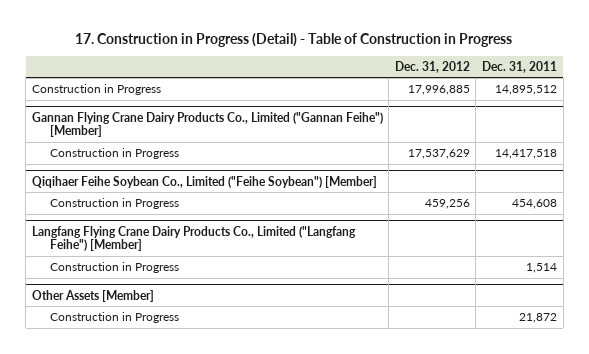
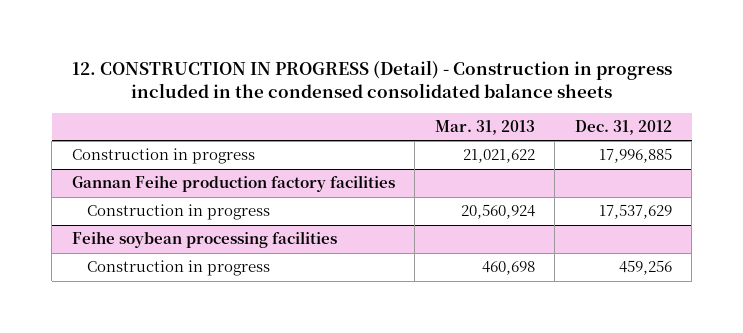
[75,32,513,47] 17. Construction in Progress (Detail) - Table of Construction in Progress -> [71,59,672,98] 12. CONSTRUCTION IN PROGRESS (Detail) - Construction in progress included in the condensed consolidated balance sheets
[482,60,558,73] Dec. 31, 2011 -> none
none -> [434,119,535,135] Mar. 31, 2013
[31,111,383,138] Gannan Flying Crane Dairy Products Co., Limited ("Gannan Feihe") [Member] -> none
[31,175,377,188] Qiqihaer Feihe Soybean Co., Limited ("Feihe Soybean") [Member] -> none
[31,225,356,252] Langfang Flying Crane Dairy Products Co., Limited ("Langfang Feihe") [Member] -> none
[50,262,180,274] Construction in Progress -> none
[31,289,154,302] Other Assets [Member] -> none
[50,312,180,324] Construction in Progress -> none
[31,84,161,96] Construction in Progress -> [71,148,255,165] Construction in progress
none -> [71,175,395,193] Gannan Feihe production factory facilities
[50,148,180,160] Construction in Progress -> [87,204,271,221] Construction in progress
none -> [71,231,337,249] Feihe soybean processing facilities
[50,198,180,210] Construction in Progress -> [87,260,271,277] Construction in progress

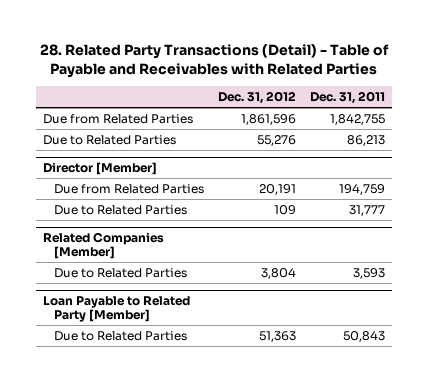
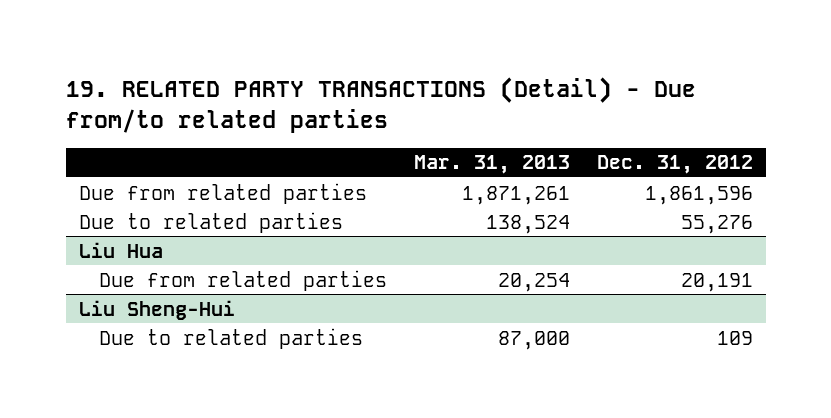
[40,44,390,78] 28. Related Party Transactions (Detail) - Table of Payable and Receivables with Related Parties -> [65,76,696,133] 19. RELATED PARTY TRANSACTIONS (Detail) - Due from/to related parties
[309,90,385,104] Dec. 31, 2011 -> none
none -> [413,155,570,175] Mar. 31, 2013
[43,162,158,176] Director [Member] -> none
[43,232,165,260] Related Companies [Member] -> none
[54,267,188,278] Due to Related Parties -> none
[43,296,191,323] Loan Payable to Related Party [Member] -> none
[54,330,188,341] Due to Related Parties -> none
[43,113,194,124] Due from Related Parties -> [78,182,367,204] Due from related parties
[43,134,177,145] Due to Related Parties -> [78,211,343,233] Due to related parties
none -> [78,241,163,258] Liu Hua
[54,183,205,194] Due from Related Parties -> [98,269,387,291] Due from related parties
none -> [78,299,235,320] Liu Sheng-Hui
[54,204,188,215] Due to Related Parties -> [98,327,363,349] Due to related parties

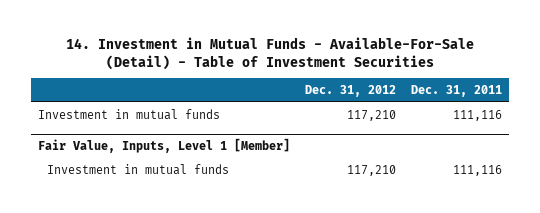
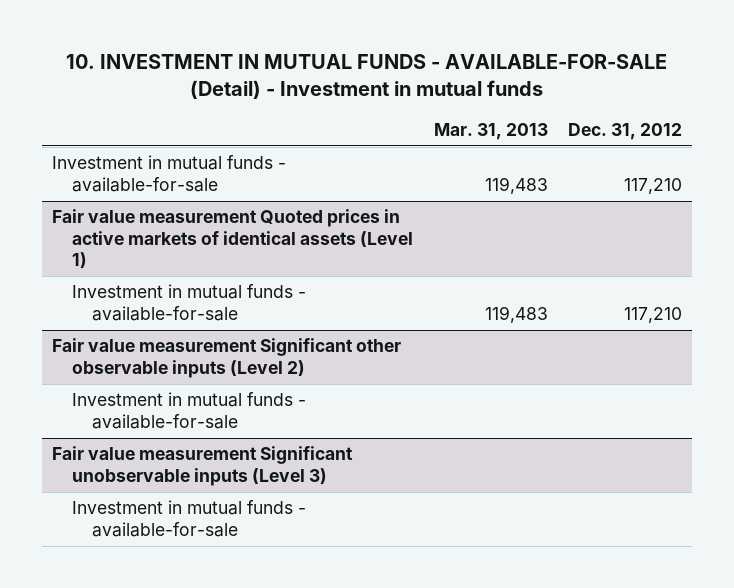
[65,36,474,70] 14. Investment in Mutual Funds - Available-For-Sale (Detail) - Table of Investment Securities -> [66,54,668,100] 10. INVESTMENT IN MUTUAL FUNDS - AVAILABLE-FOR-SALE (Detail) - Investment in mutual funds
[410,85,502,98] Dec. 31, 2011 -> none
none -> [433,123,548,141] Mar. 31, 2013
[38,138,291,154] Fair Value, Inputs, Level 1 [Member] -> none
[38,108,221,120] Investment in mutual funds -> [52,155,287,192] Investment in mutual funds - available-for-sale
none -> [52,209,414,269] Fair value measurement Quoted prices in active markets of identical assets (Level 1)
[46,163,229,175] Investment in mutual funds -> [72,284,307,321] Investment in mutual funds - available-for-sale
none -> [52,338,402,378] Fair value measurement Significant other observable inputs (Level 2)
none -> [72,392,307,429] Investment in mutual funds - available-for-sale
none -> [52,446,354,486] Fair value measurement Significant unobservable inputs (Level 3)
none -> [72,500,307,537] Investment in mutual funds - available-for-sale

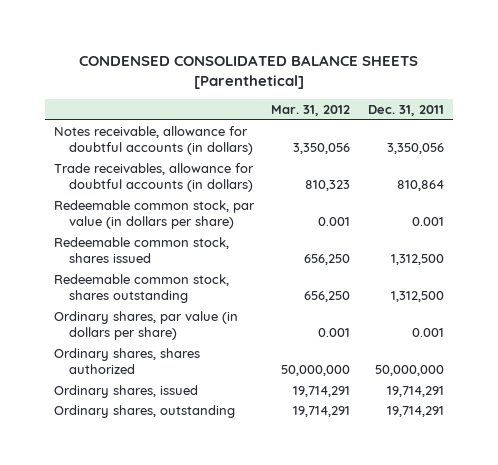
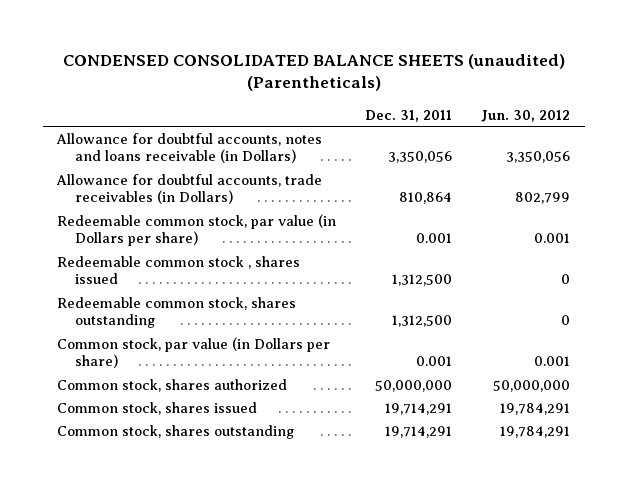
[78,54,418,90] CONDENSED CONSOLIDATED BALANCE SHEETS [Parenthetical] -> [62,53,565,92] CONDENSED CONSOLIDATED BALANCE SHEETS (unaudited) (Parentheticals)
[271,105,351,117] Mar. 31, 2012 -> none
none -> [481,109,571,122] Jun. 30, 2012
[53,125,254,156] Notes receivable, allowance for doubtful accounts (in dollars) -> [56,132,323,164] Allowance for doubtful accounts, notes and loans receivable (in Dollars)
[53,162,254,193] Trade receivables, allowance for doubtful accounts (in dollars) -> [56,173,323,205] Allowance for doubtful accounts, trade receivables (in Dollars)
[53,199,255,230] Redeemable common stock, par value (in dollars per share) -> [57,213,337,247] Redeemable common stock, par value (in Dollars per share)
[53,236,229,264] Redeemable common stock, shares issued -> [57,255,301,285] Redeemable common stock , shares issued
[53,310,238,341] Ordinary shares, par value (in dollars per share) -> [57,336,331,369] Common stock, par value (in Dollars per share)
[53,347,200,375] Ordinary shares, shares authorized -> [57,378,288,392] Common stock, shares authorized
[53,384,198,398] Ordinary shares, issued -> [57,401,258,415] Common stock, shares issued
[53,404,235,418] Ordinary shares, outstanding -> [57,424,295,439] Common stock, shares outstanding

